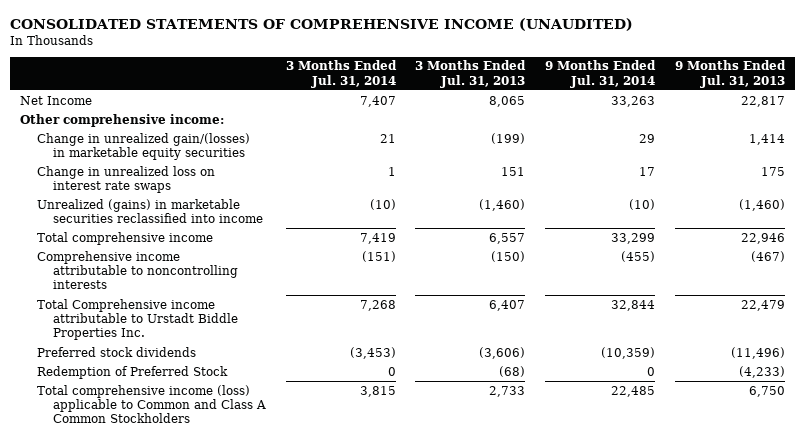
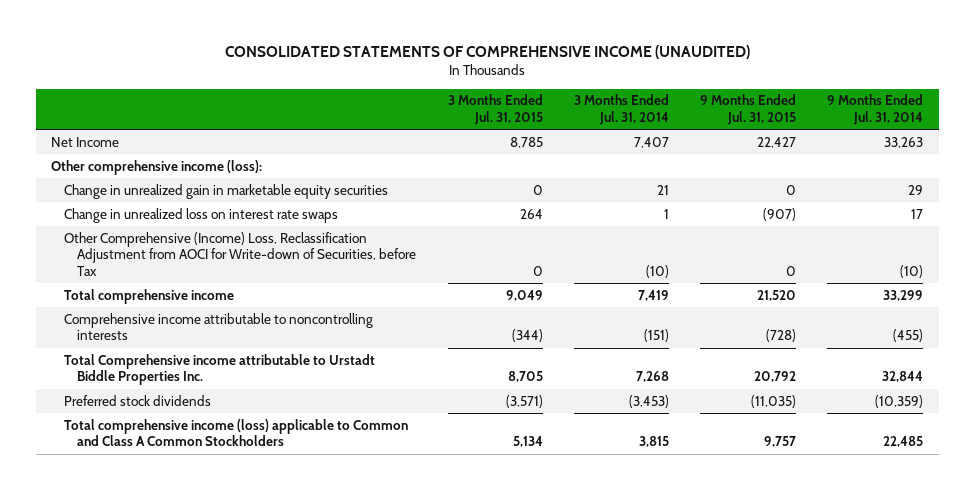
[415,60,527,88] 3 Months Ended Jul. 31, 2013 -> none
[674,60,786,88] 9 Months Ended Jul. 31, 2013 -> none
none -> [447,94,543,126] 3 Months Ended Jul. 31, 2015
none -> [700,94,797,126] 9 Months Ended Jul. 31, 2015
[20,113,225,127] Other comprehensive income: -> [51,159,263,175] Other comprehensive income (loss):
[36,132,250,161] Change in unrealized gain/(losses) in marketable equity securities -> [64,183,389,199] Change in unrealized gain in marketable equity securities
[36,198,263,224] Unrealized (gains) in marketable securities reclassified into income -> [64,231,417,276] Other Comprehensive (Income) Loss, Reclassification Adjustment from AOCI for Write-down of Securities, before Tax
[36,365,228,379] Redemption of Preferred Stock -> none

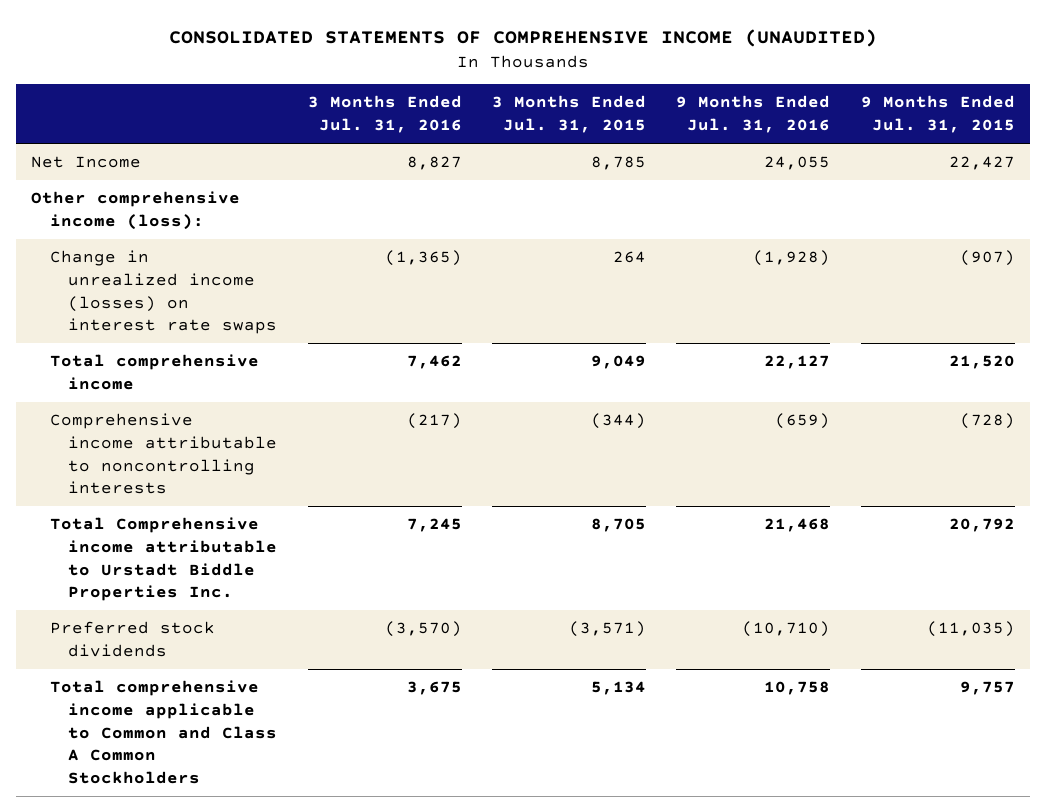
[573,94,669,126] 3 Months Ended Jul. 31, 2014 -> none
[827,94,924,126] 9 Months Ended Jul. 31, 2014 -> none
none -> [307,95,462,134] 3 Months Ended Jul. 31, 2016
none -> [676,95,831,134] 9 Months Ended Jul. 31, 2016
[64,183,389,199] Change in unrealized gain in marketable equity securities -> none
[64,231,417,276] Other Comprehensive (Income) Loss, Reclassification Adjustment from AOCI for Write-down of Securities, before Tax -> none
[64,207,339,223] Change in unrealized loss on interest rate swaps -> [49,250,278,335] Change in unrealized income (losses) on interest rate swaps
[64,418,409,447] Total comprehensive income (loss) applicable to Common and Class A Common Stockholders -> [49,680,278,784] Total comprehensive income applicable to Common and Class A Common Stockholders

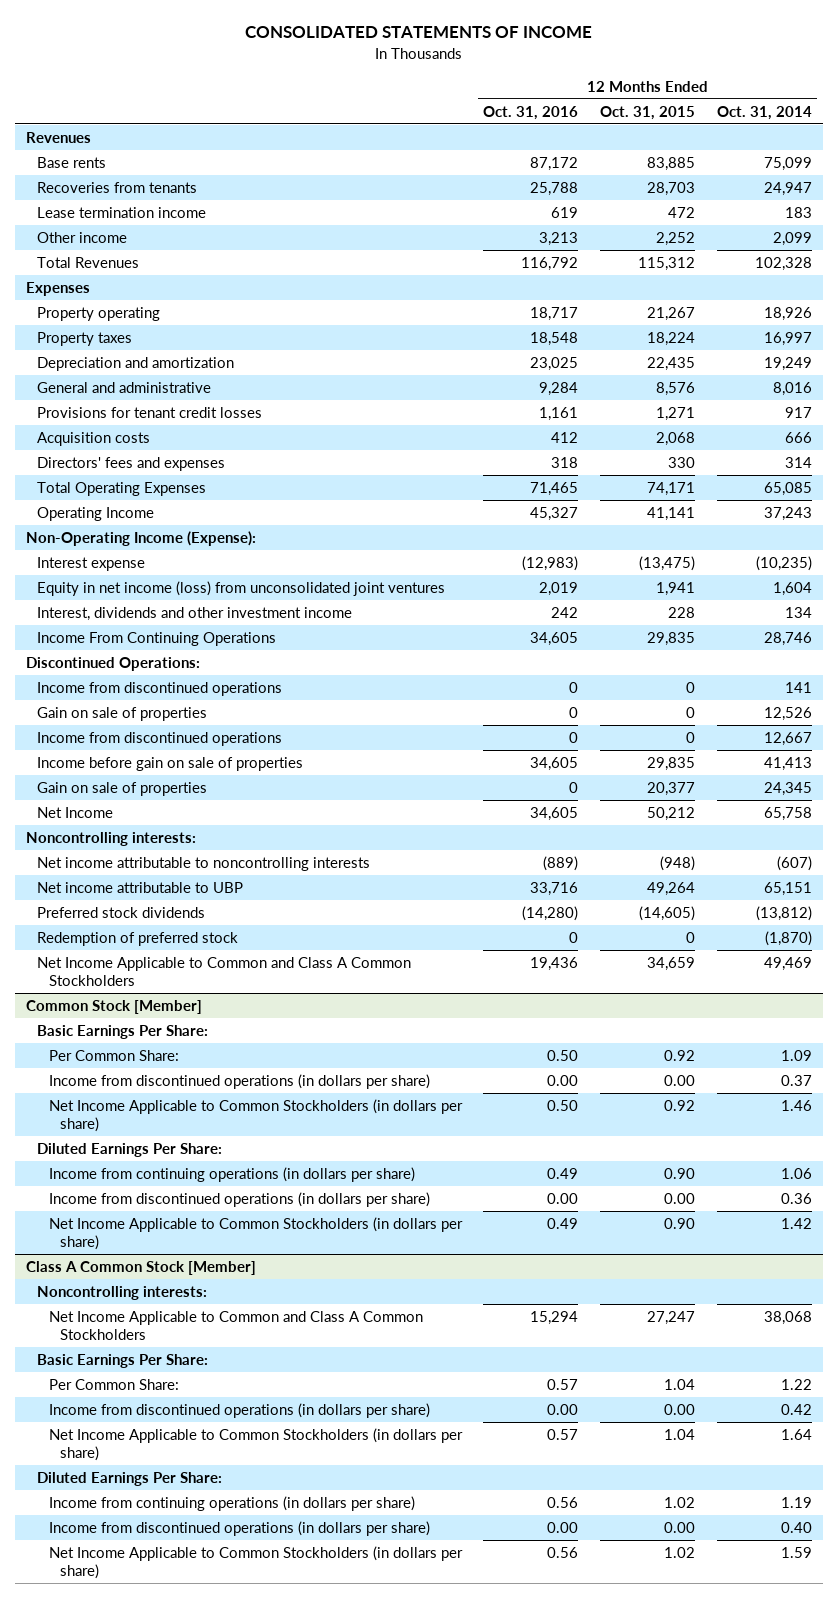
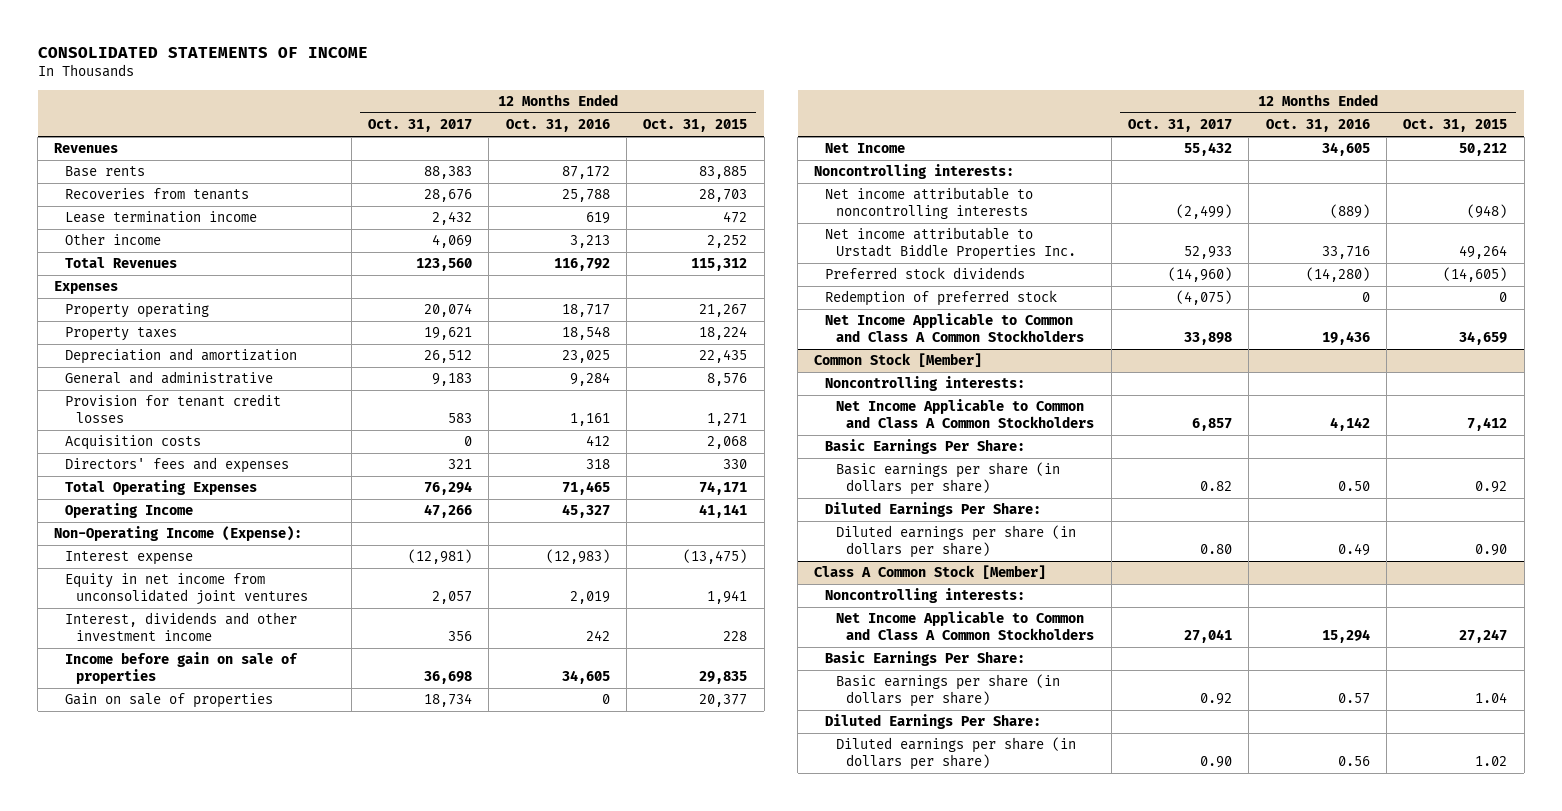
[716,105,812,120] Oct. 31, 2014 -> none
none -> [368,119,473,133] Oct. 31, 2017
[37,407,263,419] Provisions for tenant credit losses -> [65,394,282,424] Provision for tenant credit losses
[37,581,446,597] Equity in net income (loss) from unconsolidated joint ventures -> [65,573,308,606] Equity in net income from unconsolidated joint ventures
[37,632,277,647] Income From Continuing Operations -> none
[25,657,200,672] Discontinued Operations: -> none
[37,682,283,697] Income from discontinued operations -> none
[37,707,208,722] Gain on sale of properties -> none
[37,732,283,747] Income from discontinued operations -> none
[37,882,244,894] Net income attributable to UBP -> [825,227,1076,261] Net income attributable to Urstadt Biddle Properties Inc.
none -> [825,376,1026,392] Noncontrolling interests:
none -> [835,399,1095,429] Net Income Applicable to Common and Class A Common Stockholders
[48,1050,179,1062] Per Common Share: -> none
[48,1074,430,1090] Income from discontinued operations (in dollars per share) -> none
[48,1099,463,1133] Net Income Applicable to Common Stockholders (in dollars per share) -> [835,462,1060,496] Basic earnings per share (in dollars per share)
[48,1167,415,1183] Income from continuing operations (in dollars per share) -> none
[48,1192,430,1208] Income from discontinued operations (in dollars per share) -> none
[48,1217,463,1251] Net Income Applicable to Common Stockholders (in dollars per share) -> [835,525,1076,559] Diluted earnings per share (in dollars per share)
[48,1379,179,1391] Per Common Share: -> none
[48,1403,430,1419] Income from discontinued operations (in dollars per share) -> none
[48,1428,463,1462] Net Income Applicable to Common Stockholders (in dollars per share) -> [835,674,1060,708] Basic earnings per share (in dollars per share)
[48,1496,415,1512] Income from continuing operations (in dollars per share) -> none
[48,1521,430,1537] Income from discontinued operations (in dollars per share) -> none
[48,1546,463,1580] Net Income Applicable to Common Stockholders (in dollars per share) -> [835,737,1076,771] Diluted earnings per share (in dollars per share)

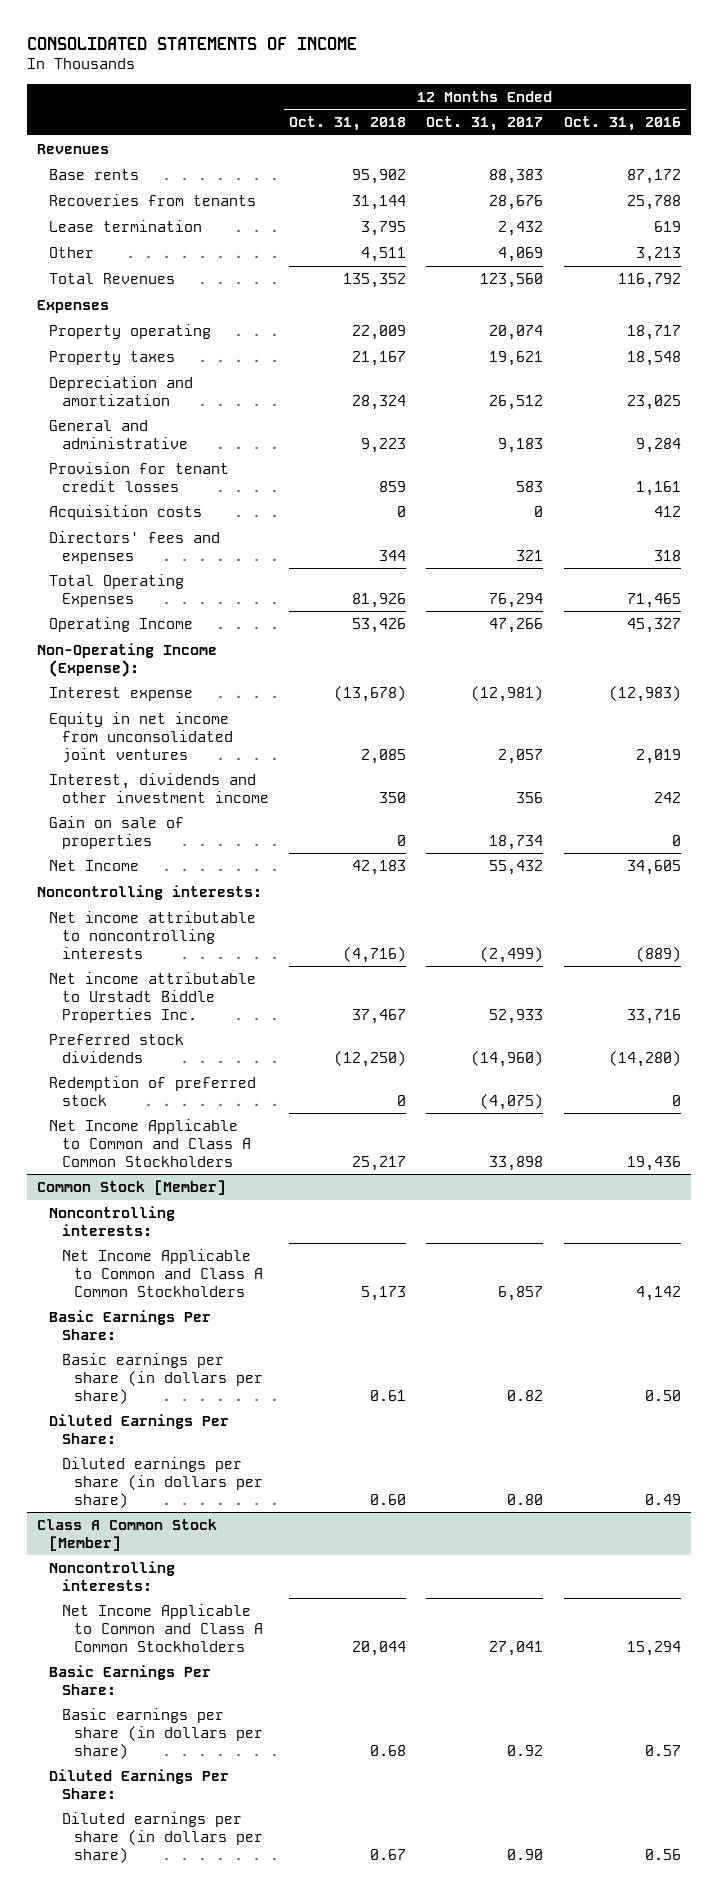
[643,119,748,133] Oct. 31, 2015 -> none
none -> [288,116,406,132] Oct. 31, 2018
[65,211,258,224] Lease termination income -> [49,219,203,232] Lease termination
[65,233,162,246] Other income -> [49,246,95,258] Other
[65,652,299,685] Income before gain on sale of properties -> none

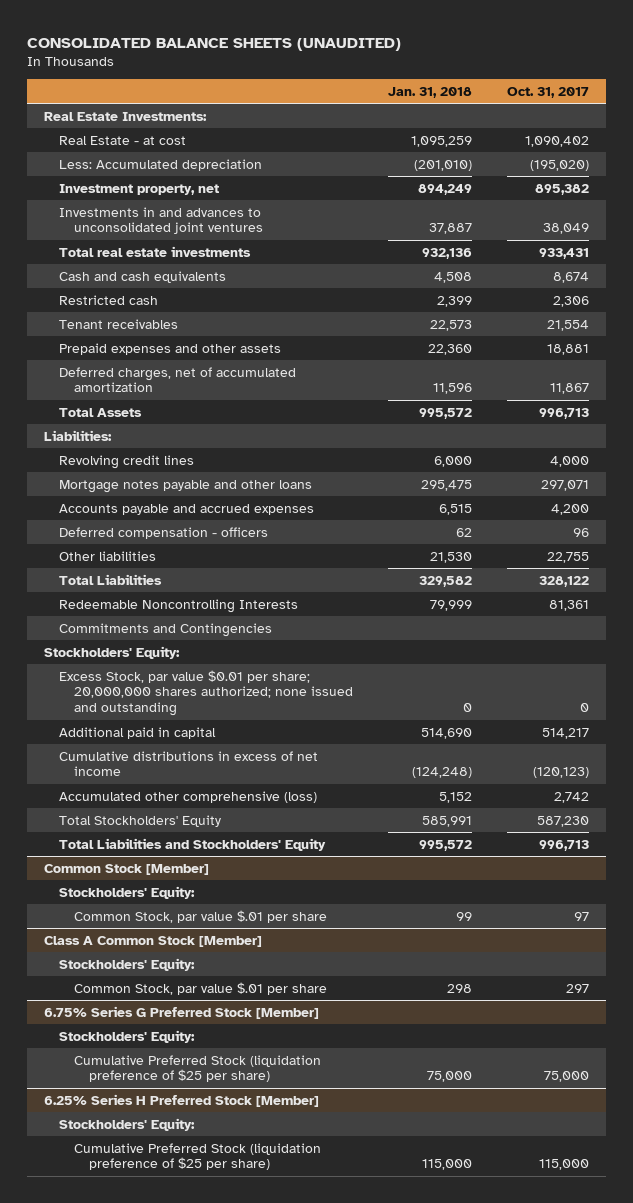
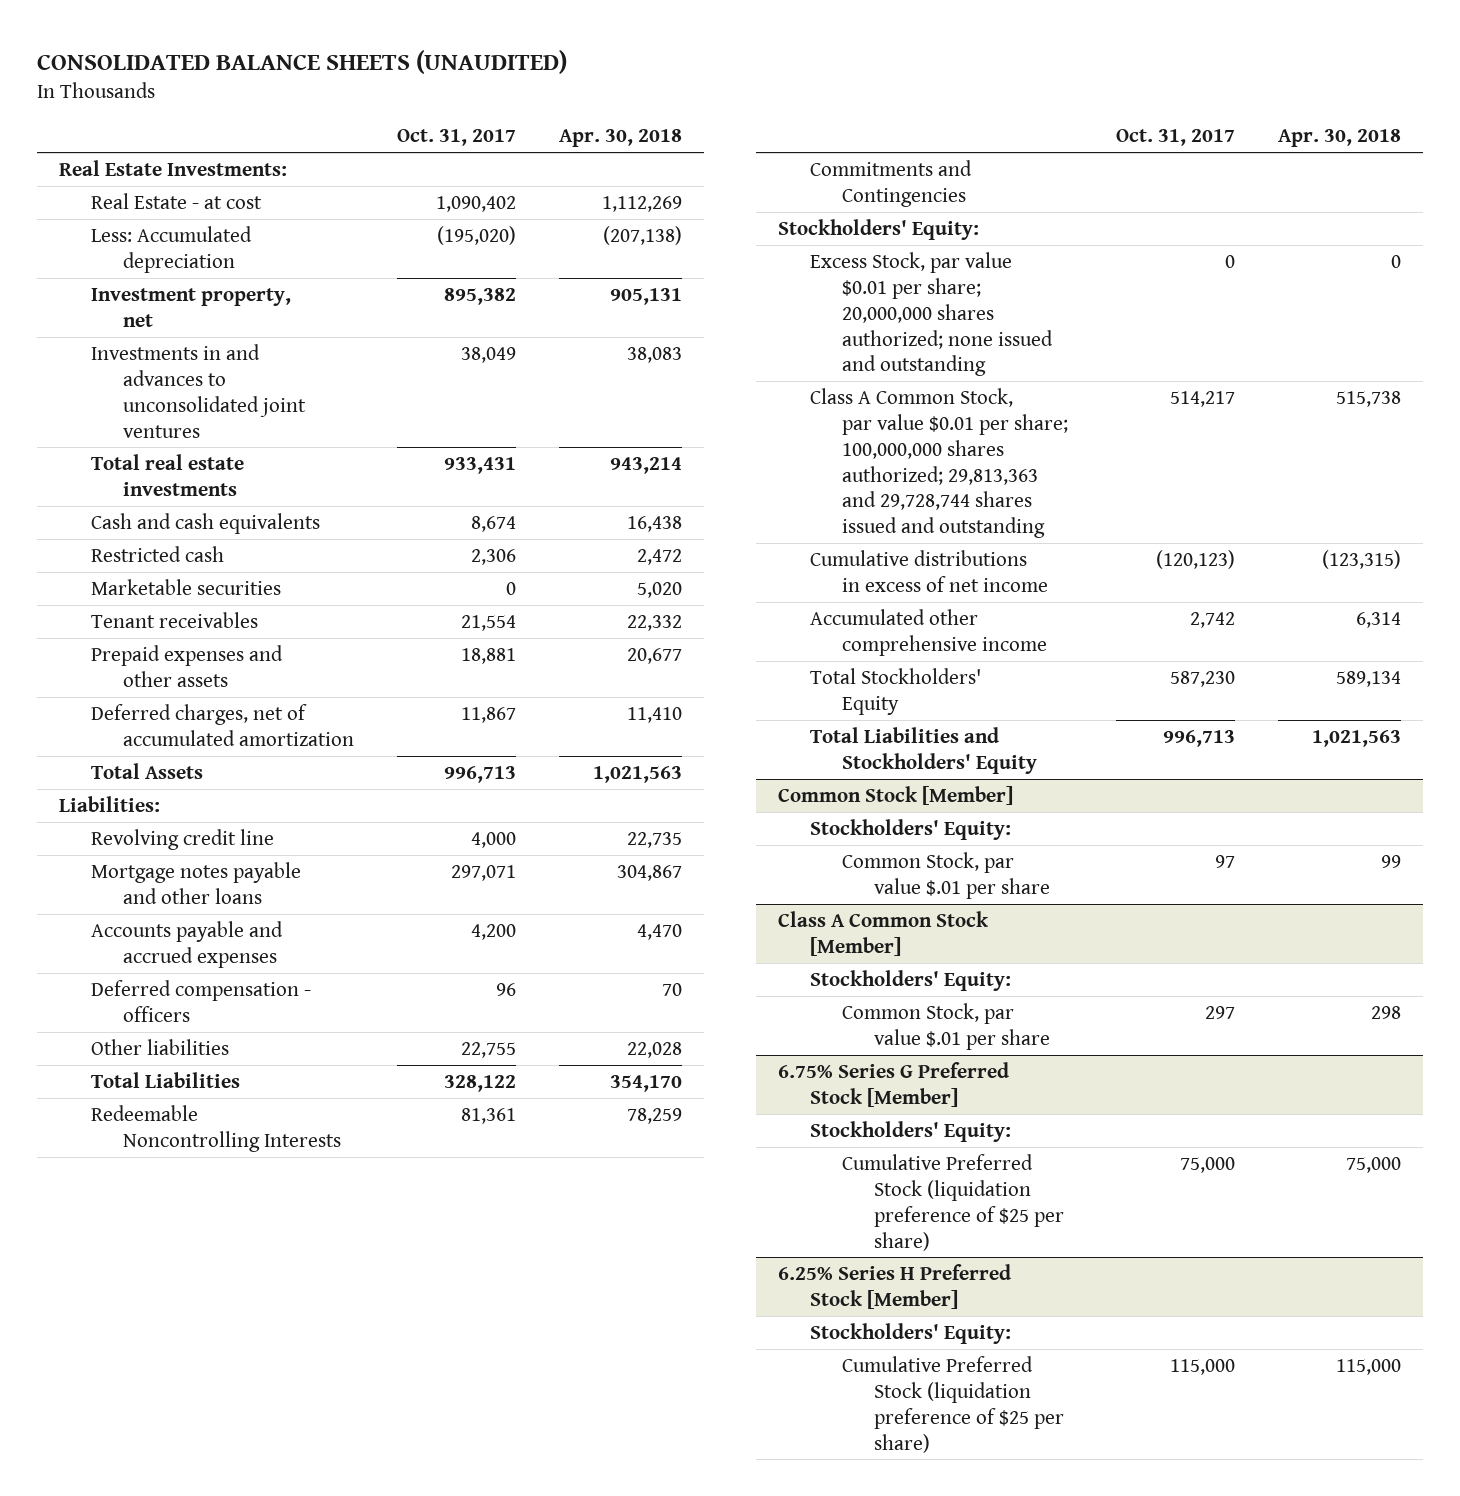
[387,86,472,98] Jan. 31, 2018 -> none
none -> [558,129,682,148] Apr. 30, 2018
none -> [90,578,281,595] Marketable securities
[59,454,195,469] Revolving credit lines -> [90,828,274,850] Revolving credit line
[59,726,217,739] Additional paid in capital -> [809,387,1068,539] Class A Common Stock, par value $0.01 per share; 100,000,000 shares authorized; 29,813,363 and 29,728,744 shares issued and outstanding
[59,790,318,803] Accumulated other comprehensive (loss) -> [809,608,1047,656] Accumulated other comprehensive income

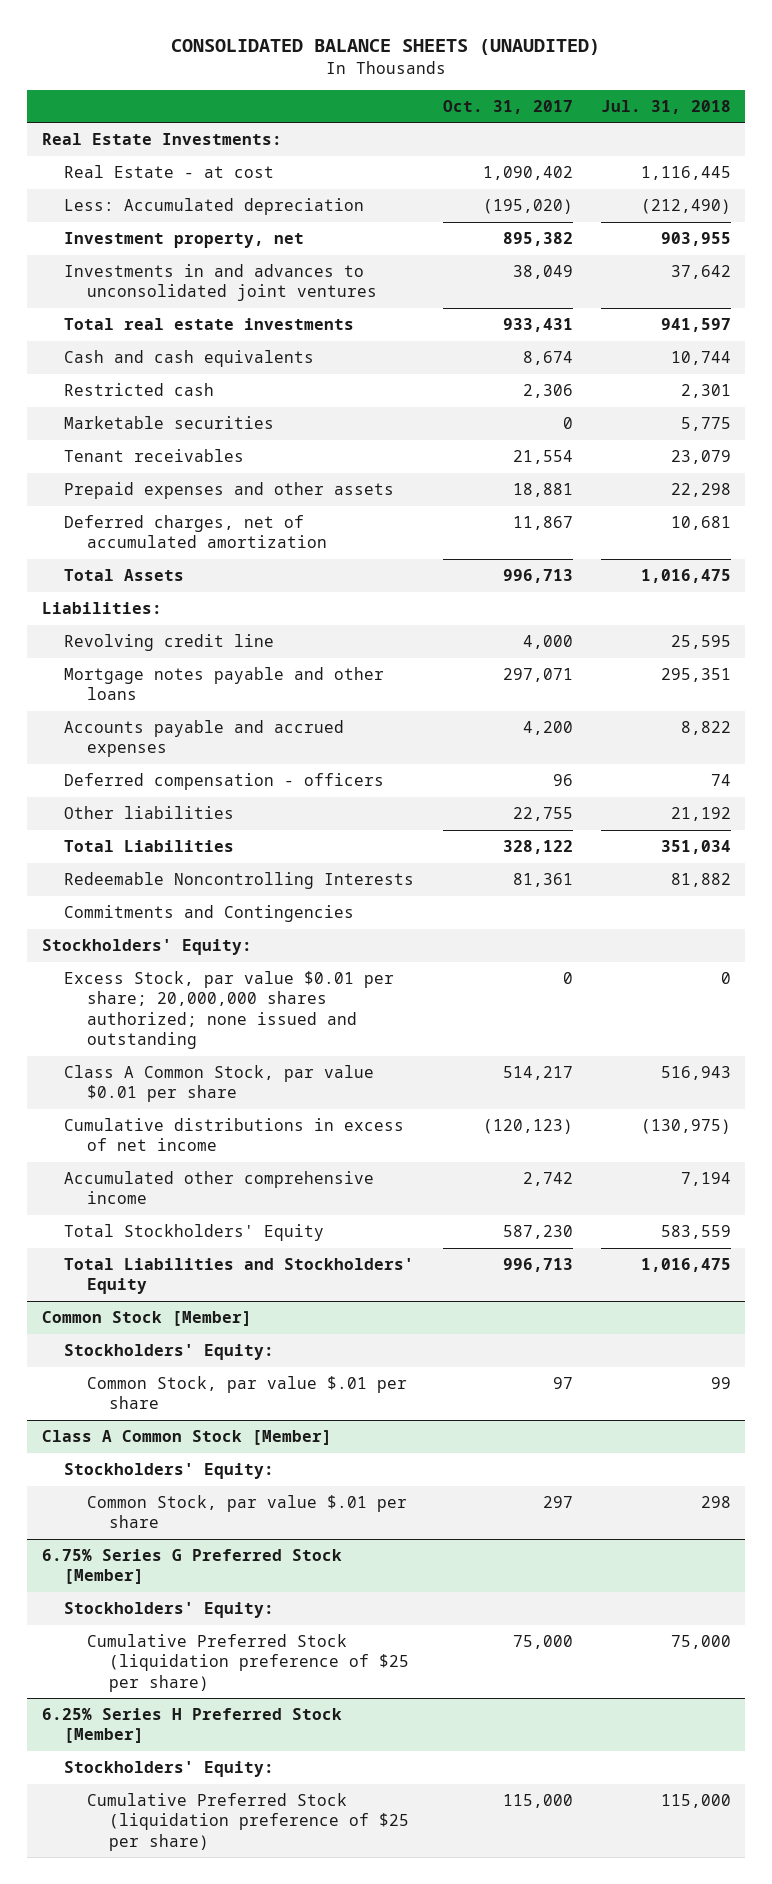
[558,129,682,148] Apr. 30, 2018 -> none
none -> [600,99,731,114] Jul. 31, 2018
[809,387,1068,539] Class A Common Stock, par value $0.01 per share; 100,000,000 shares authorized; 29,813,363 and 29,728,744 shares issued and outstanding -> [64,1065,375,1103] Class A Common Stock, par value $0.01 per share

